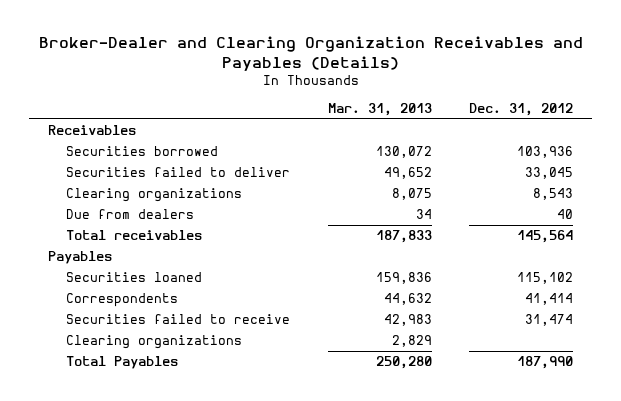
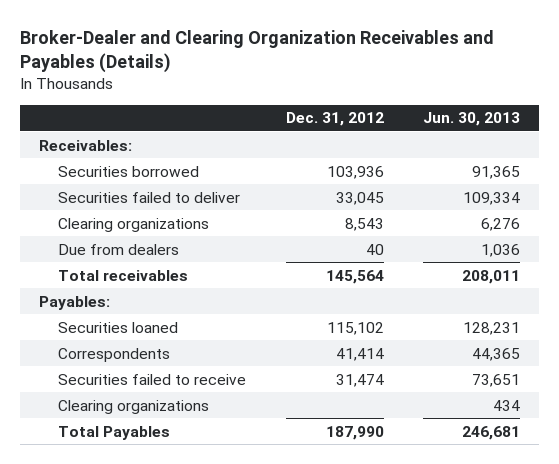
[327,103,432,117] Mar. 31, 2013 -> none
none -> [422,112,520,127] Jun. 30, 2013
[47,125,136,136] Receivables -> [39,139,133,151] Receivables:
[47,251,112,265] Payables -> [39,295,111,310] Payables:

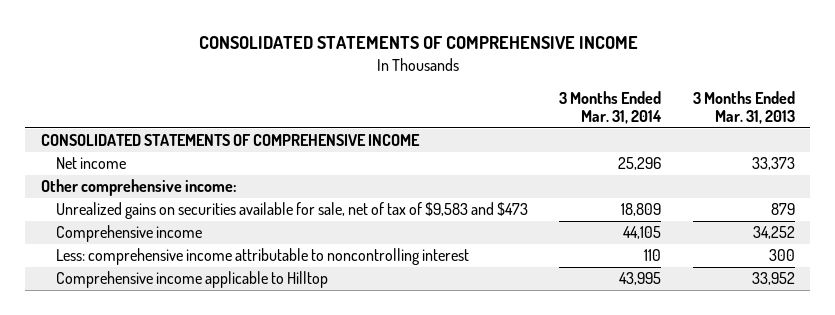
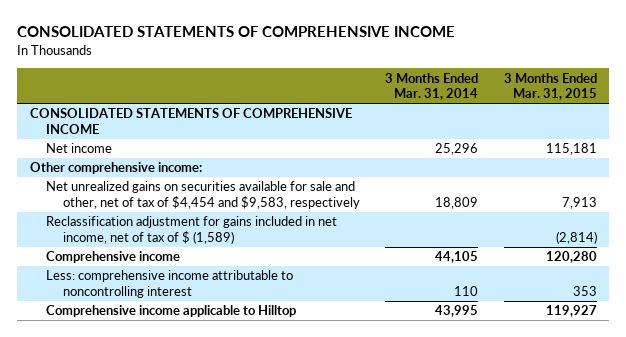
[692,90,795,125] 3 Months Ended Mar. 31, 2013 -> none
none -> [503,72,597,101] 3 Months Ended Mar. 31, 2015
[55,202,528,220] Unrealized gains on securities available for sale, net of tax of $9,583 and $473 -> [46,181,361,209] Net unrealized gains on securities available for sale and other, net of tax of $4,454 and $9,583, respectively
none -> [46,216,338,244] Reclassification adjustment for gains included in net income, net of tax of $ (1,589)

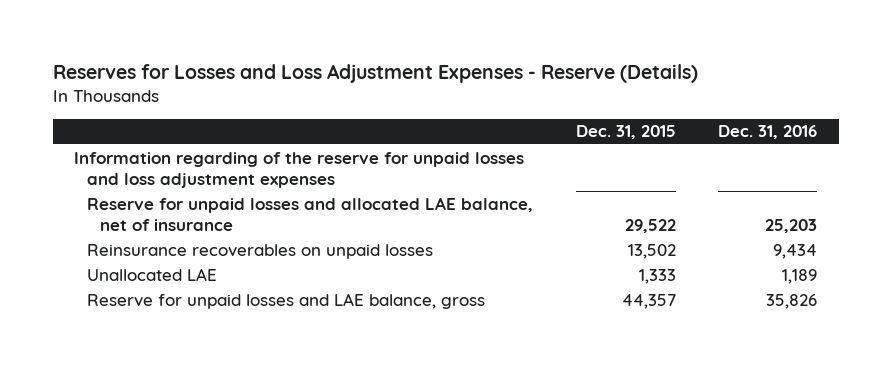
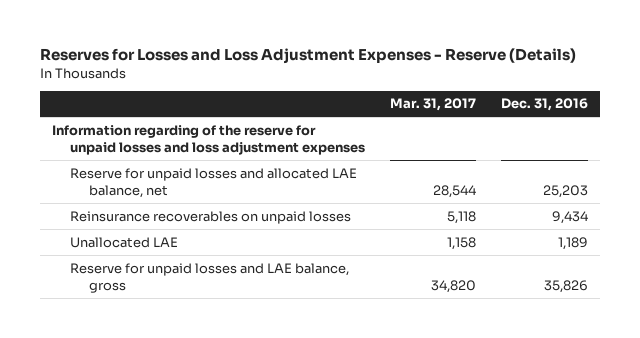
[575,125,676,140] Dec. 31, 2015 -> none
none -> [390,98,477,112] Mar. 31, 2017
[87,196,534,231] Reserve for unpaid losses and allocated LAE balance, net of insurance -> [70,167,358,198] Reserve for unpaid losses and allocated LAE balance, net

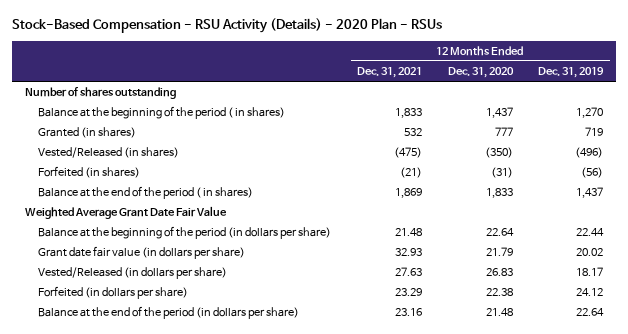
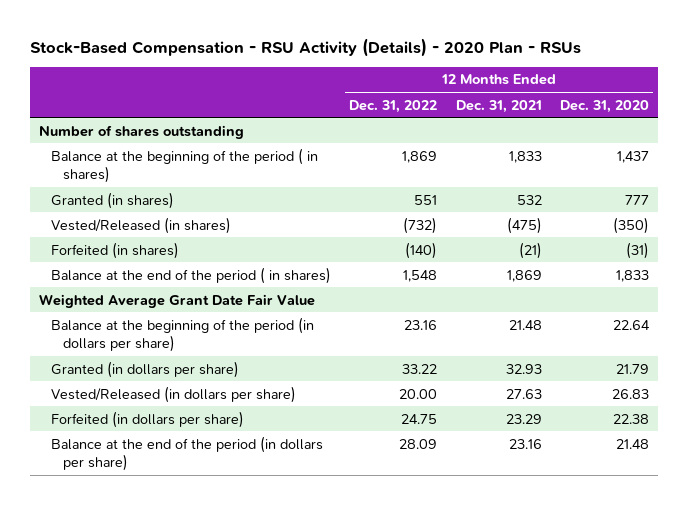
[538,67,605,79] Dec. 31, 2019 -> none
none -> [349,99,438,113] Dec. 31, 2022
[38,246,246,260] Grant date fair value (in dollars per share) -> [51,360,240,378] Granted (in dollars per share)

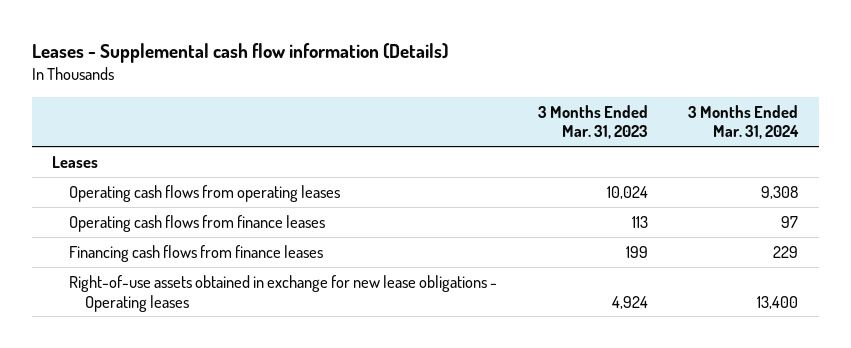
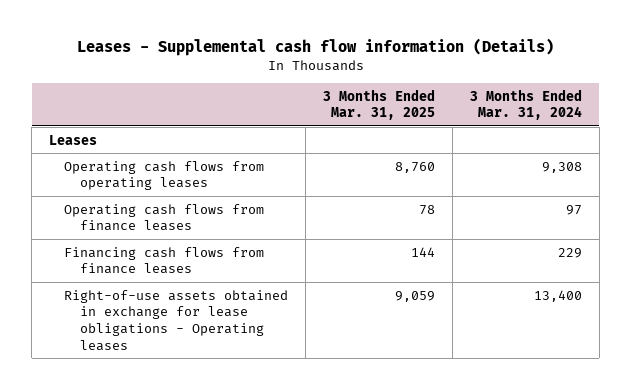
[537,104,648,140] 3 Months Ended Mar. 31, 2023 -> none
none -> [323,88,436,121] 3 Months Ended Mar. 31, 2025
[68,274,497,312] Right-of-use assets obtained in exchange for new lease obligations - Operating leases -> [64,289,289,351] Right-of-use assets obtained in exchange for lease obligations - Operating leases

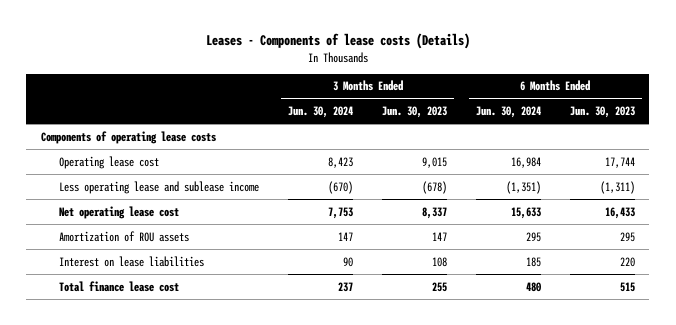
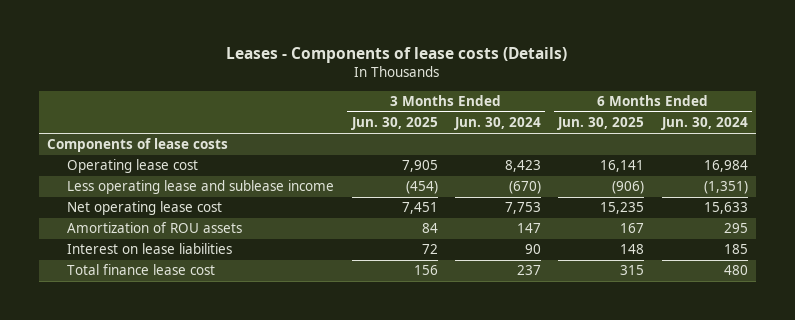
[382,105,448,118] Jun. 30, 2023 -> none
[569,105,635,118] Jun. 30, 2023 -> none
none -> [350,117,438,131] Jun. 30, 2025
none -> [557,117,645,131] Jun. 30, 2025
[40,130,216,144] Components of operating lease costs -> [47,138,229,153] Components of lease costs

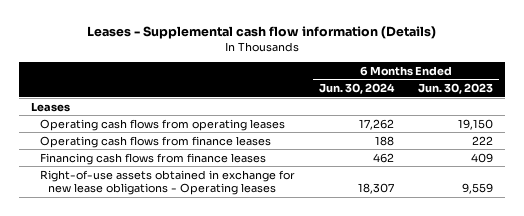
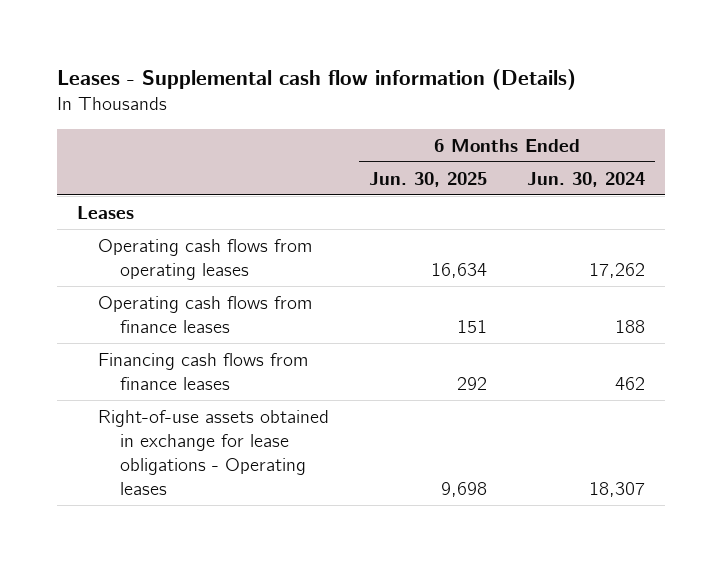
[417,83,493,95] Jun. 30, 2023 -> none
none -> [369,171,488,187] Jun. 30, 2025
[39,169,295,196] Right-of-use assets obtained in exchange for new lease obligations - Operating leases -> [98,409,330,495] Right-of-use assets obtained in exchange for lease obligations - Operating leases

